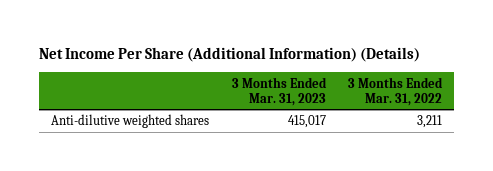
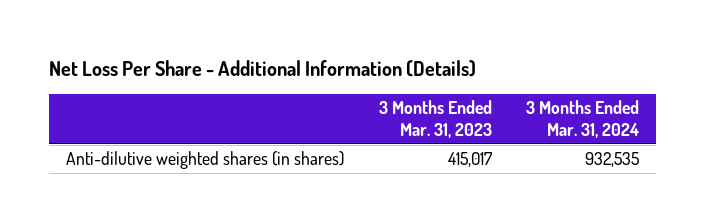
[39,47,421,63] Net Income Per Share (Additional Information) (Details) -> [49,60,477,78] Net Loss Per Share - Additional Information (Details)
[348,76,444,106] 3 Months Ended Mar. 31, 2022 -> none
none -> [525,100,639,139] 3 Months Ended Mar. 31, 2024
[50,114,209,129] Anti-dilutive weighted shares -> [66,151,345,170] Anti-dilutive weighted shares (in shares)

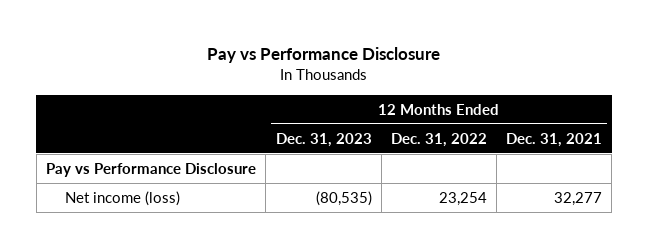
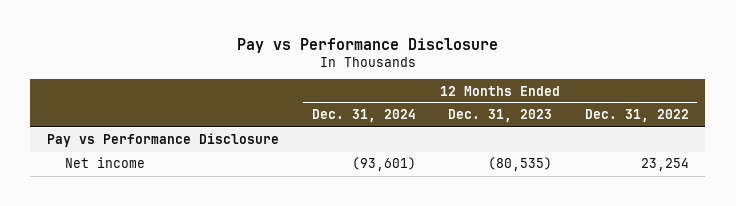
[506,132,603,147] Dec. 31, 2021 -> none
none -> [311,109,416,123] Dec. 31, 2024
[64,190,180,206] Net income (loss) -> [64,157,145,169] Net income

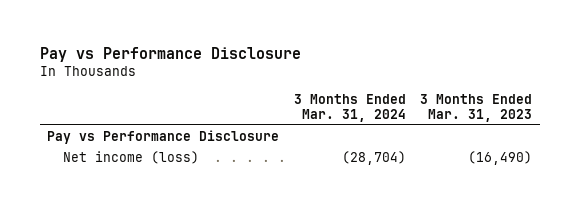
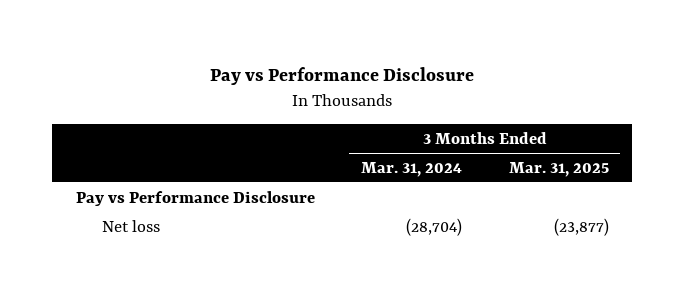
[420,94,533,122] 3 Months Ended Mar. 31, 2023 -> none
none -> [508,161,609,177] Mar. 31, 2025
[62,151,199,165] Net income (loss) -> [102,219,161,232] Net loss

